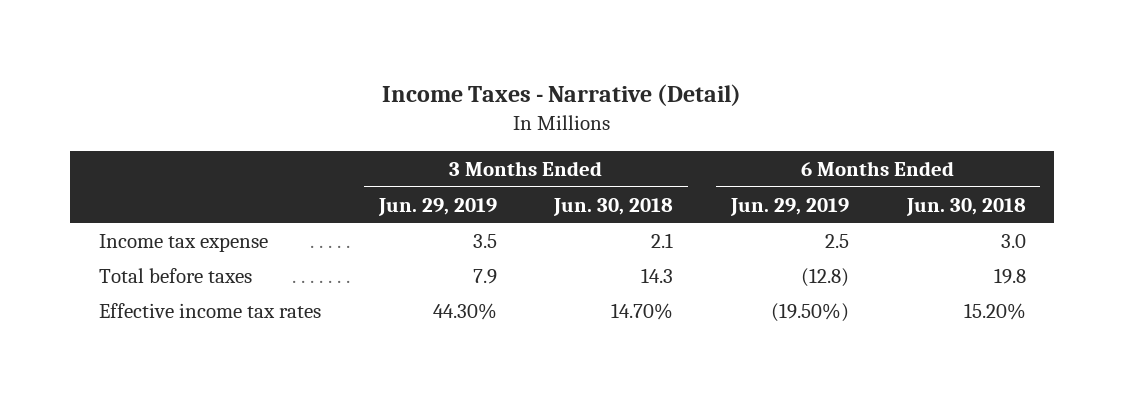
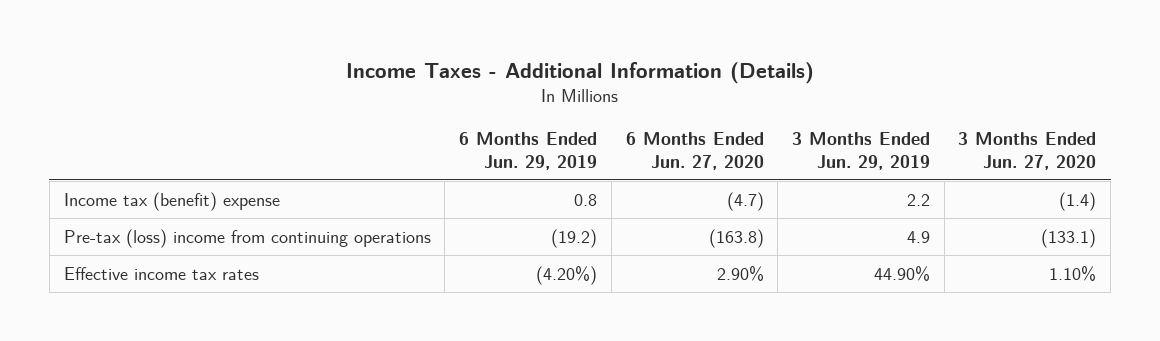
[382,84,742,107] Income Taxes - Narrative (Detail) -> [346,61,815,84] Income Taxes - Additional Information (Details)
[553,197,674,216] Jun. 30, 2018 -> none
[905,197,1026,216] Jun. 30, 2018 -> none
none -> [625,132,764,170] 6 Months Ended Jun. 27, 2020
none -> [958,132,1097,170] 3 Months Ended Jun. 27, 2020
[98,267,252,283] Total before taxes -> none
[98,233,268,252] Income tax expense -> [63,191,280,211] Income tax (benefit) expense
[472,233,497,248] 3.5 -> [906,193,930,206] 2.2
[824,233,849,248] 2.5 -> [574,193,598,206] 0.8
none -> [63,228,431,248] Pre-tax (loss) income from continuing operations
[432,302,497,320] 44.30% -> [873,265,930,281] 44.90%
[770,302,849,322] (19.50%) -> [536,265,598,285] (4.20%)

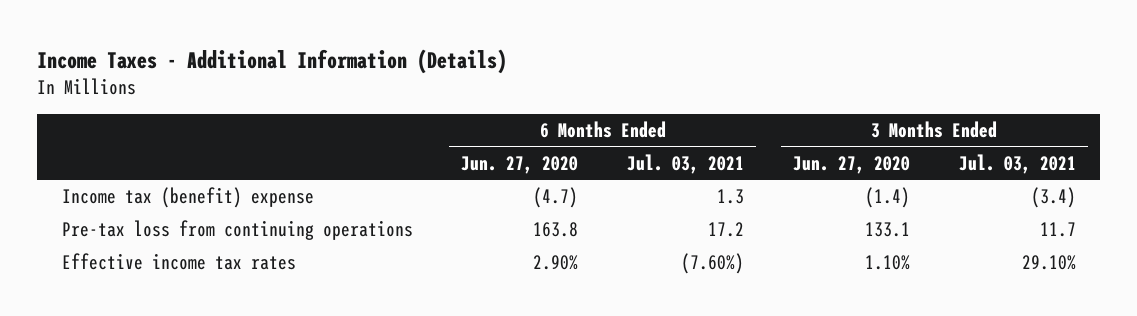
[459,132,598,170] 6 Months Ended Jun. 29, 2019 -> none
[791,132,930,170] 3 Months Ended Jun. 29, 2019 -> none
none -> [627,153,745,174] Jul. 03, 2021
none -> [958,153,1076,174] Jul. 03, 2021
[63,228,431,248] Pre-tax (loss) income from continuing operations -> [61,220,413,241] Pre-tax loss from continuing operations
[708,228,764,248] (163.8) -> [533,222,579,238] 163.8
[1041,228,1097,248] (133.1) -> [864,222,910,238] 133.1

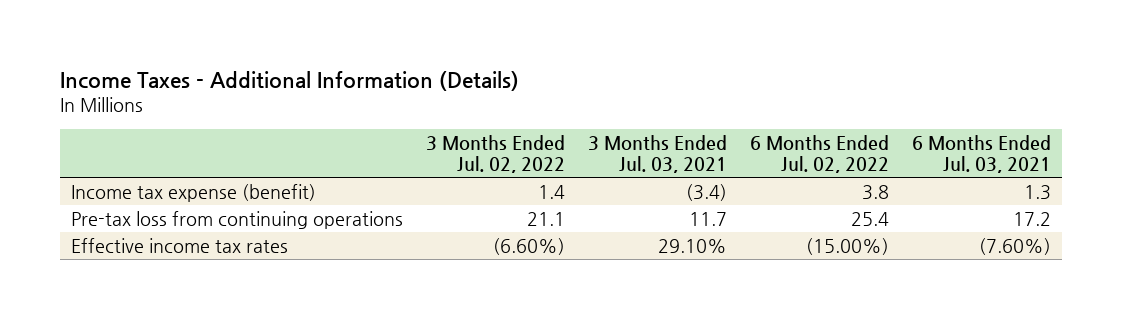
[461,155,579,174] Jun. 27, 2020 -> none
[792,155,910,174] Jun. 27, 2020 -> none
none -> [426,134,566,174] 3 Months Ended Jul. 02, 2022
none -> [749,134,889,174] 6 Months Ended Jul. 02, 2022
[61,187,314,209] Income tax (benefit) expense -> [71,183,317,202] Income tax expense (benefit)

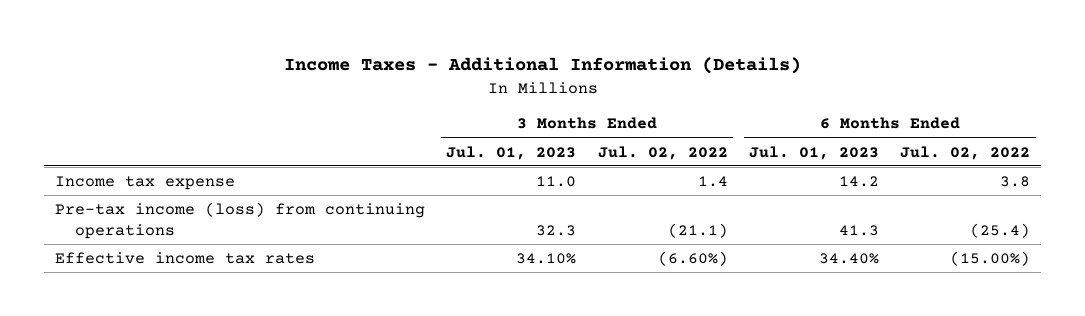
[587,134,727,174] 3 Months Ended Jul. 03, 2021 -> none
[911,134,1051,174] 6 Months Ended Jul. 03, 2021 -> none
none -> [446,145,577,160] Jul. 01, 2023
none -> [748,145,879,160] Jul. 01, 2023
[71,183,317,202] Income tax expense (benefit) -> [54,176,235,191] Income tax expense
[71,210,404,229] Pre-tax loss from continuing operations -> [54,202,425,239] Pre-tax income (loss) from continuing operations
[527,211,566,226] 21.1 -> [667,222,728,238] (21.1)
[850,211,889,226] 25.4 -> [970,222,1031,238] (25.4)

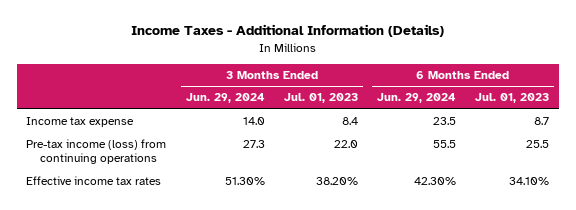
[597,145,728,160] Jul. 02, 2022 -> none
[900,145,1031,160] Jul. 02, 2022 -> none
none -> [185,93,265,104] Jun. 29, 2024
none -> [377,93,457,104] Jun. 29, 2024
[536,176,577,188] 11.0 -> [341,117,358,126] 8.4
[838,176,879,188] 14.2 -> [534,117,550,126] 8.7
[536,224,577,236] 32.3 -> [333,140,358,149] 22.0
[838,224,879,236] 41.3 -> [526,140,550,149] 25.5
[516,253,577,265] 34.10% -> [315,177,358,186] 38.20%
[818,253,879,265] 34.40% -> [509,177,550,186] 34.10%

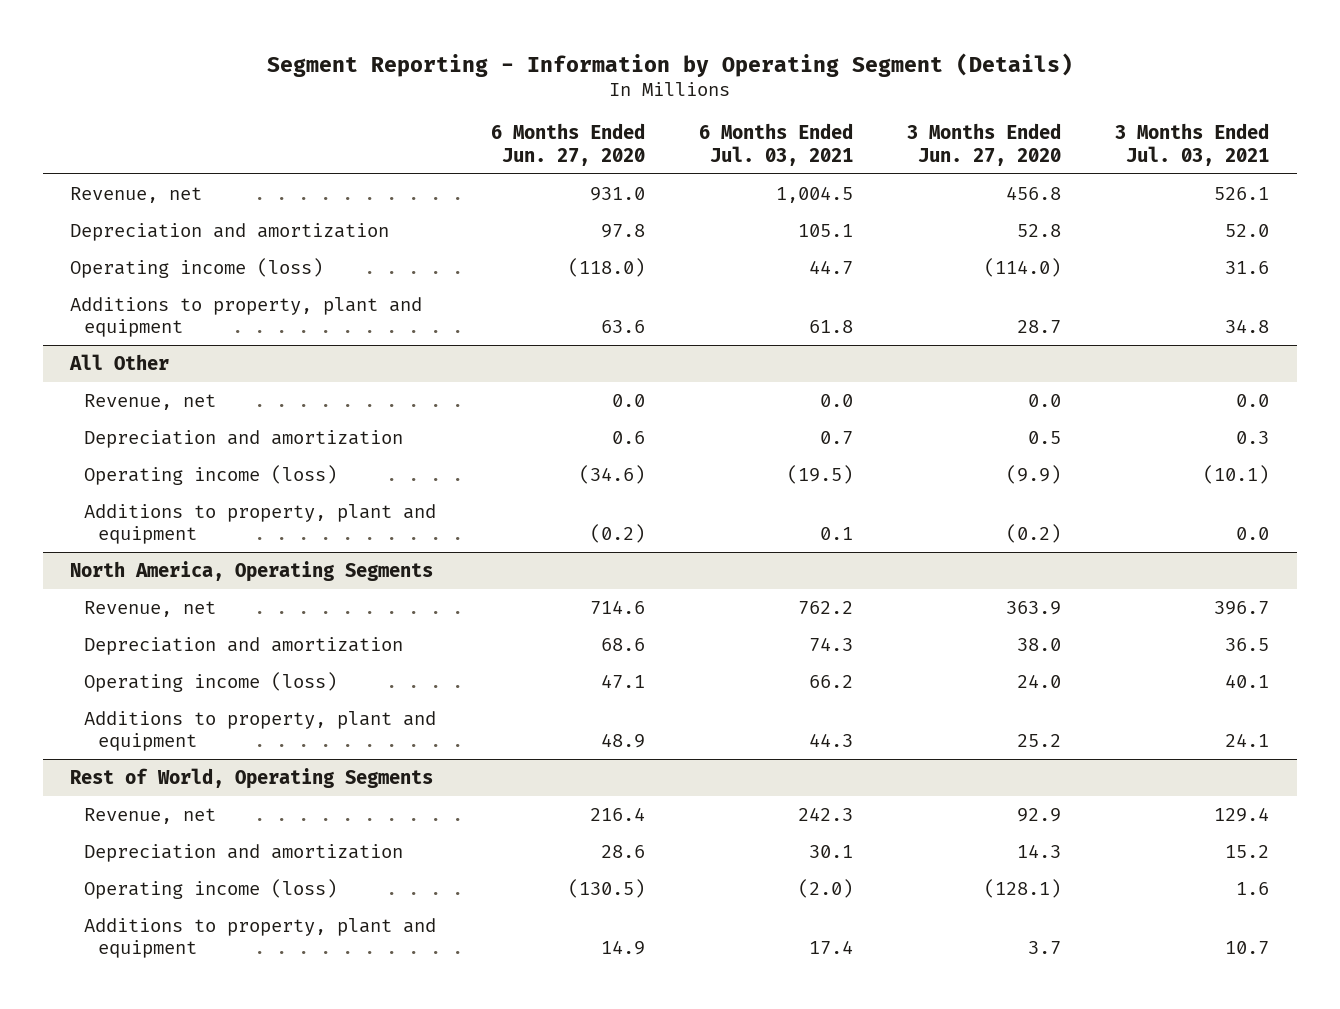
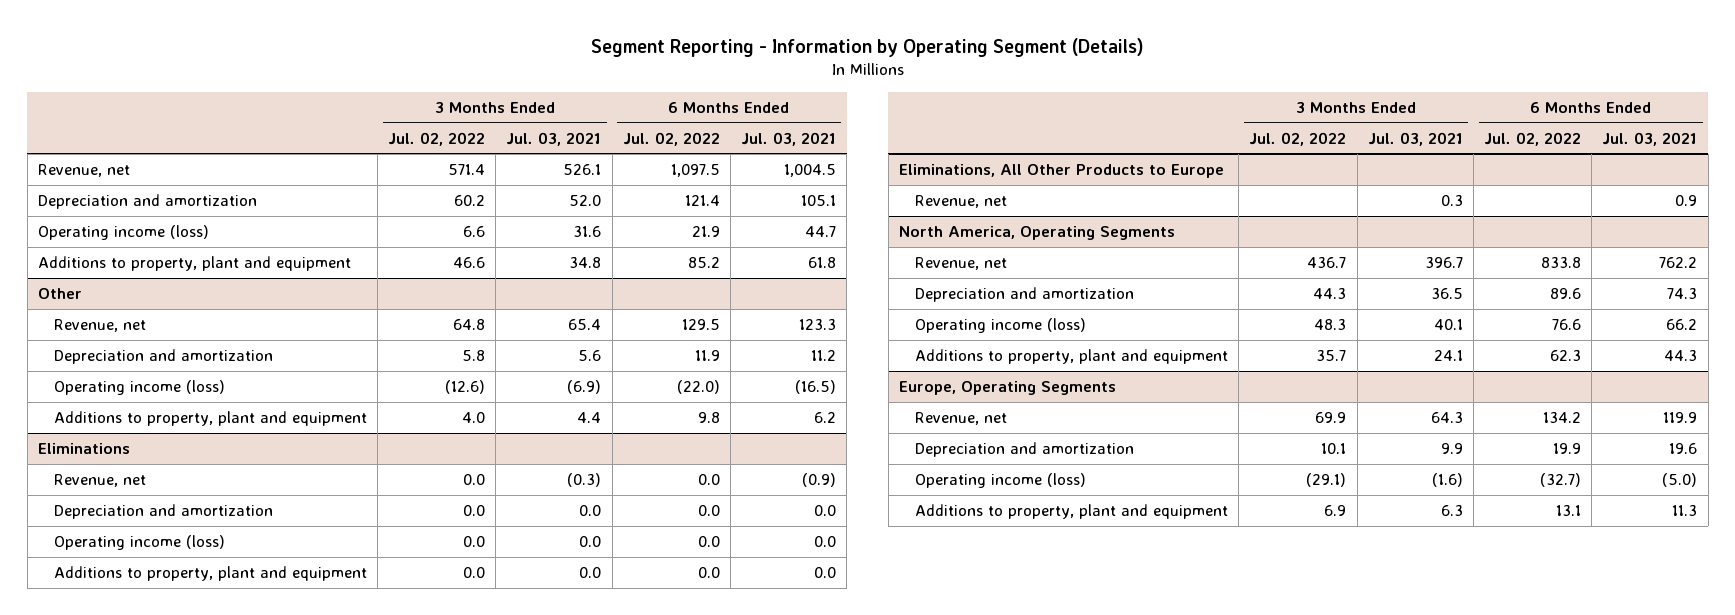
[490,123,645,166] 6 Months Ended Jun. 27, 2020 -> none
[907,123,1062,166] 3 Months Ended Jun. 27, 2020 -> none
none -> [388,131,486,146] Jul. 02, 2022
none -> [622,131,720,146] Jul. 02, 2022
[69,353,170,370] All Other -> [37,288,82,300] Other
[819,393,853,407] 0.0 -> [799,319,837,331] 123.3
[1236,393,1270,407] 0.0 -> [568,319,602,331] 65.4
[819,430,853,444] 0.7 -> [811,350,837,362] 11.2
[1236,430,1270,444] 0.3 -> [578,350,602,362] 5.6
[786,464,853,484] (19.5) -> [795,380,837,395] (16.5)
[1203,464,1270,484] (10.1) -> [567,380,602,395] (6.9)
[819,527,853,541] 0.1 -> [814,412,837,424] 6.2
[1236,527,1270,541] 0.0 -> [577,412,602,424] 4.4
none -> [37,443,130,455] Eliminations
none -> [53,474,146,488] Revenue, net
none -> [53,504,273,520] Depreciation and amortization
none -> [53,535,225,551] Operating income (loss)
none -> [53,566,367,582] Additions to property, plant and equipment
none -> [899,164,1225,179] Eliminations, All Other Products to Europe
none -> [915,195,1008,209] Revenue, net
[70,767,434,789] Rest of World, Operating Segments -> none
none -> [899,381,1117,396] Europe, Operating Segments
[797,806,853,821] 242.3 -> [1663,412,1698,424] 119.9
[1214,806,1270,822] 129.4 -> [1430,412,1463,424] 64.3
[808,844,853,858] 30.1 -> [1669,443,1698,455] 19.6
[1225,844,1270,858] 15.2 -> [1440,443,1463,455] 9.9
[797,878,853,898] (2.0) -> [1662,473,1698,488] (5.0)
[1236,881,1270,895] 1.6 -> [1431,473,1463,488] (1.6)
[808,940,853,955] 17.4 -> [1672,505,1698,517] 11.3
[1225,941,1270,955] 10.7 -> [1440,505,1463,517] 6.3

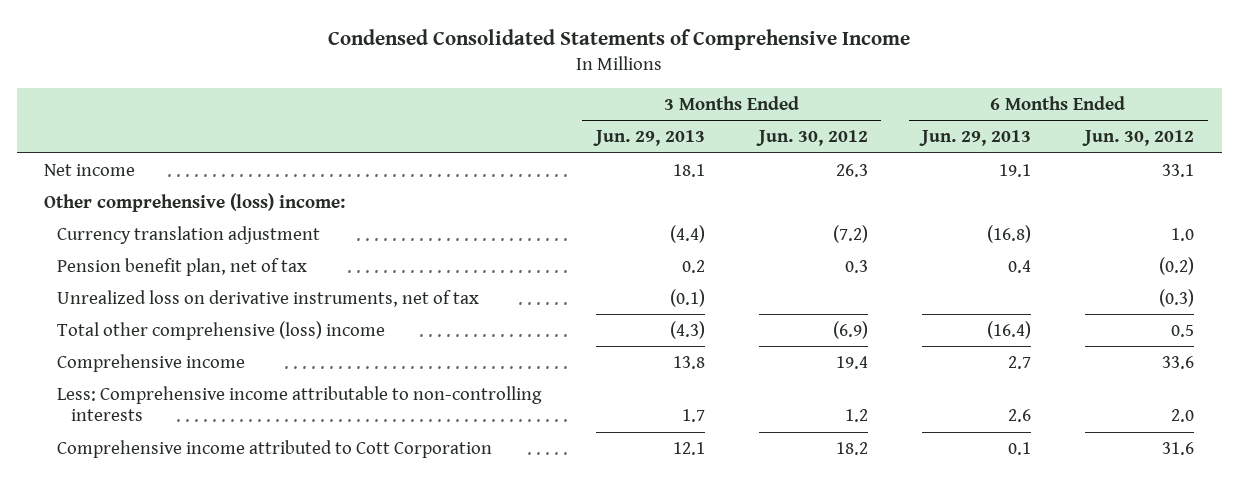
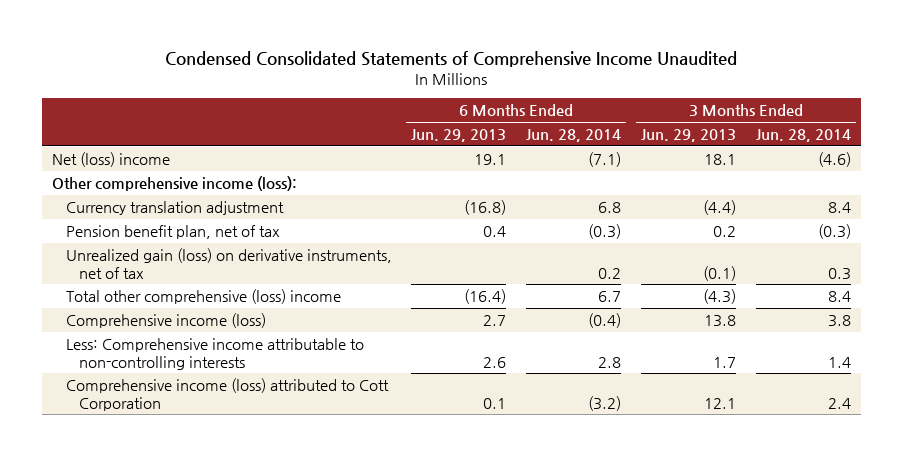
[328,28,911,50] Condensed Consolidated Statements of Comprehensive Income -> [165,51,738,68] Condensed Consolidated Statements of Comprehensive Income Unaudited
[755,130,868,147] Jun. 30, 2012 -> none
[1082,130,1195,147] Jun. 30, 2012 -> none
none -> [526,128,622,142] Jun. 28, 2014
none -> [756,128,852,142] Jun. 28, 2014
[43,163,135,176] Net income -> [51,151,170,167] Net (loss) income
[43,192,345,212] Other comprehensive (loss) income: -> [51,175,297,191] Other comprehensive income (loss):
[57,289,480,307] Unrealized loss on derivative instruments, net of tax -> [65,247,392,279] Unrealized gain (loss) on derivative instruments, net of tax
[57,353,246,372] Comprehensive income -> [65,312,266,328] Comprehensive income (loss)
[57,439,493,458] Comprehensive income attributed to Cott Corporation -> [65,377,389,411] Comprehensive income (loss) attributed to Cott Corporation

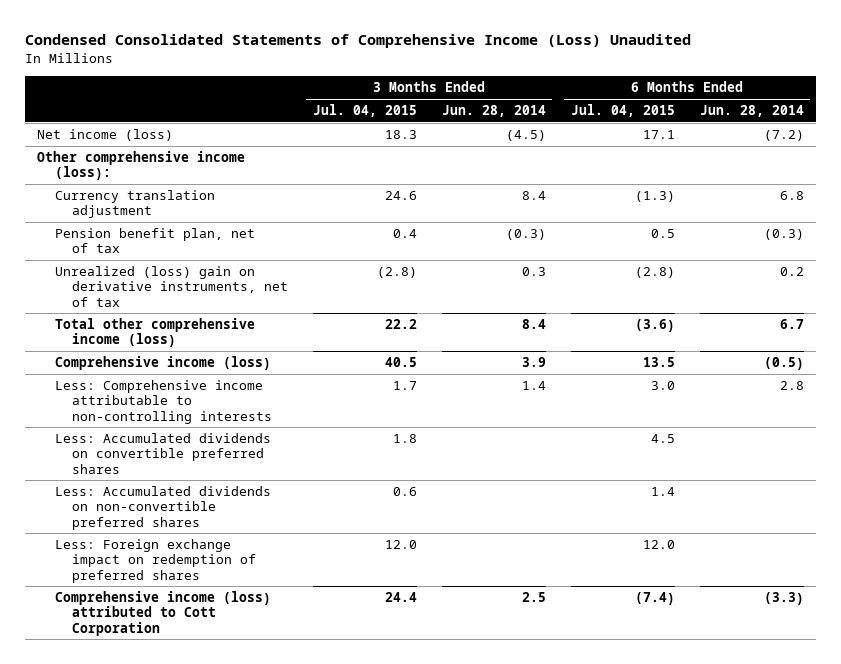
[165,51,738,68] Condensed Consolidated Statements of Comprehensive Income Unaudited -> [24,34,691,49] Condensed Consolidated Statements of Comprehensive Income (Loss) Unaudited
[411,128,507,142] Jun. 29, 2013 -> none
[641,128,737,142] Jun. 29, 2013 -> none
none -> [312,104,417,118] Jul. 04, 2015
none -> [570,104,675,118] Jul. 04, 2015
[51,151,170,167] Net (loss) income -> [37,129,174,142] Net income (loss)
[588,151,622,167] (7.1) -> [763,130,804,142] (7.2)
[818,151,852,167] (4.6) -> [505,130,546,142] (4.5)
[65,247,392,279] Unrealized gain (loss) on derivative instruments, net of tax -> [54,266,288,307] Unrealized (loss) gain on derivative instruments, net of tax
[65,288,341,304] Total other comprehensive (loss) income -> [54,318,255,348] Total other comprehensive income (loss)
[588,312,622,328] (0.4) -> [763,357,804,371] (0.5)
[828,314,852,327] 3.8 -> [521,357,546,368] 3.9
none -> [54,433,271,474] Less: Accumulated dividends on convertible preferred shares
none -> [54,486,271,530] Less: Accumulated dividends on non-convertible preferred shares
none -> [54,539,256,583] Less: Foreign exchange impact on redemption of preferred shares
[588,395,622,411] (3.2) -> [763,592,804,606] (3.3)
[828,397,852,409] 2.4 -> [521,592,546,603] 2.5

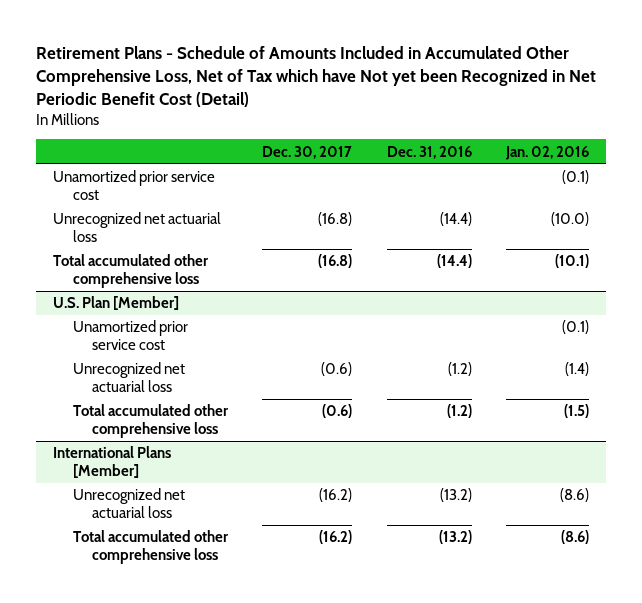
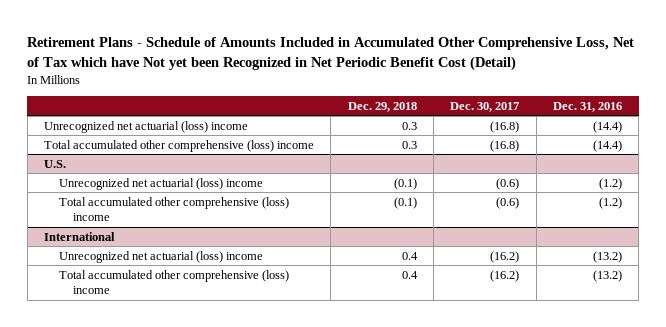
[505,145,590,160] Jan. 02, 2016 -> none
none -> [347,101,417,112] Dec. 29, 2018
[52,170,215,200] Unamortized prior service cost -> none
[72,320,188,350] Unamortized prior service cost -> none
[52,212,221,242] Unrecognized net actuarial loss -> [44,120,249,133] Unrecognized net actuarial (loss) income
[52,254,209,288] Total accumulated other comprehensive loss -> [44,139,315,152] Total accumulated other comprehensive (loss) income
[52,296,179,311] U.S. Plan [Member] -> [44,159,67,168] U.S.
[72,362,185,392] Unrecognized net actuarial loss -> [58,177,263,190] Unrecognized net actuarial (loss) income
[72,404,229,438] Total accumulated other comprehensive loss -> [58,196,289,222] Total accumulated other comprehensive (loss) income
[52,446,171,478] International Plans [Member] -> [44,231,116,241] International
[72,488,185,518] Unrecognized net actuarial loss -> [58,250,263,263] Unrecognized net actuarial (loss) income
[72,530,229,564] Total accumulated other comprehensive loss -> [58,269,289,295] Total accumulated other comprehensive (loss) income

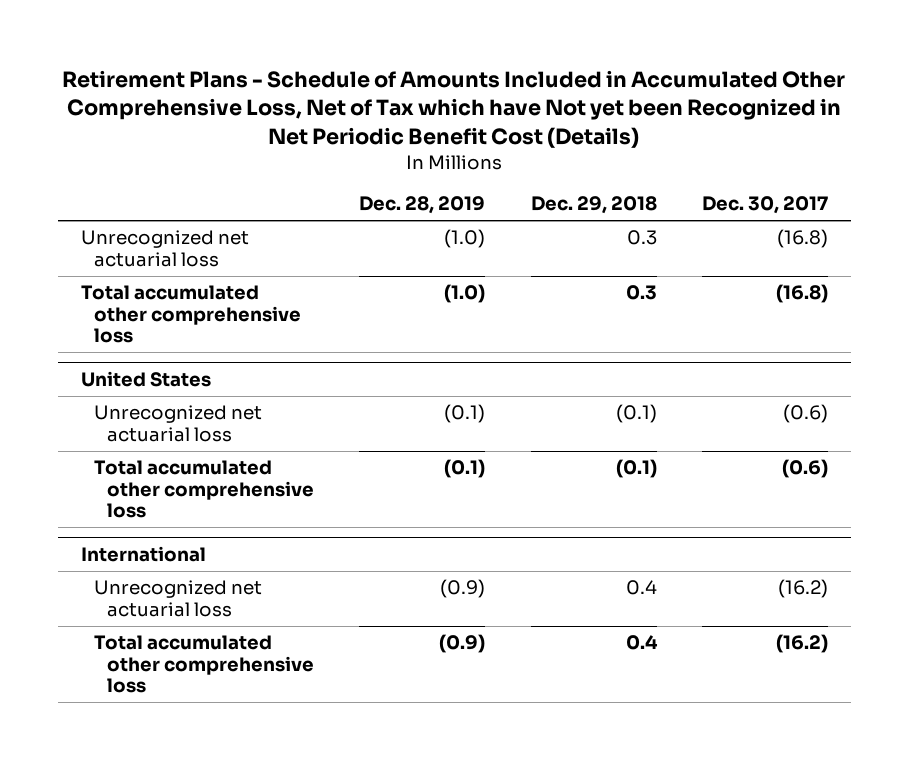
[27,36,635,71] Retirement Plans - Schedule of Amounts Included in Accumulated Other Comprehensive Loss, Net of Tax which have Not yet been Recognized in Net Periodic Benefit Cost (Detail) -> [62,69,846,148] Retirement Plans - Schedule of Amounts Included in Accumulated Other Comprehensive Loss, Net of Tax which have Not yet been Recognized in Net Periodic Benefit Cost (Details)
[552,101,622,112] Dec. 31, 2016 -> none
none -> [359,196,486,215] Dec. 28, 2019
[44,159,67,168] U.S. -> none
[44,120,249,133] Unrecognized net actuarial (loss) income -> [80,230,249,267] Unrecognized net actuarial loss
[44,139,315,152] Total accumulated other comprehensive (loss) income -> [80,285,302,344] Total accumulated other comprehensive loss
none -> [80,371,211,388] United States
[58,177,263,190] Unrecognized net actuarial (loss) income -> [94,405,263,442] Unrecognized net actuarial loss
[58,196,289,222] Total accumulated other comprehensive (loss) income -> [94,460,315,519] Total accumulated other comprehensive loss
[58,250,263,263] Unrecognized net actuarial (loss) income -> [94,580,263,617] Unrecognized net actuarial loss
[58,269,289,295] Total accumulated other comprehensive (loss) income -> [94,635,315,694] Total accumulated other comprehensive loss

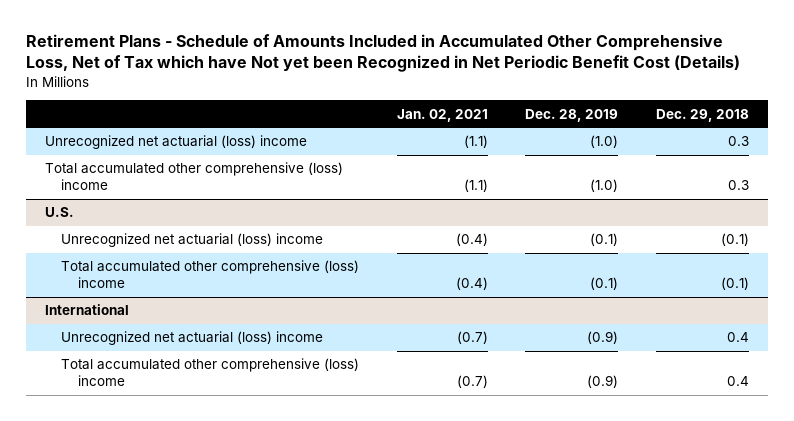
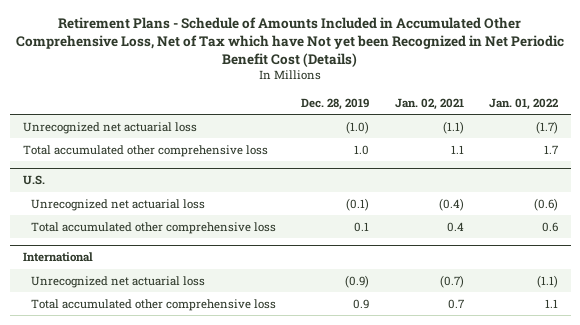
[656,108,750,122] Dec. 29, 2018 -> none
none -> [488,97,558,110] Jan. 01, 2022
[44,135,307,150] Unrecognized net actuarial (loss) income -> [22,121,197,134] Unrecognized net actuarial loss
[44,162,343,191] Total accumulated other comprehensive (loss) income -> [22,144,268,157] Total accumulated other comprehensive loss
[463,179,488,193] (1.1) -> [450,144,464,154] 1.1
[590,179,619,193] (1.0) -> [354,144,370,155] 1.0
[61,233,324,248] Unrecognized net actuarial (loss) income -> [31,198,206,211] Unrecognized net actuarial loss
[61,260,360,289] Total accumulated other comprehensive (loss) income -> [31,221,277,234] Total accumulated other comprehensive loss
[455,277,488,291] (0.4) -> [446,221,464,232] 0.4
[590,277,619,291] (0.1) -> [354,221,370,232] 0.1
[61,331,324,346] Unrecognized net actuarial (loss) income -> [31,275,206,288] Unrecognized net actuarial loss
[61,358,360,387] Total accumulated other comprehensive (loss) income -> [31,298,277,311] Total accumulated other comprehensive loss
[456,375,488,389] (0.7) -> [447,298,464,309] 0.7
[587,375,619,389] (0.9) -> [353,298,370,309] 0.9

